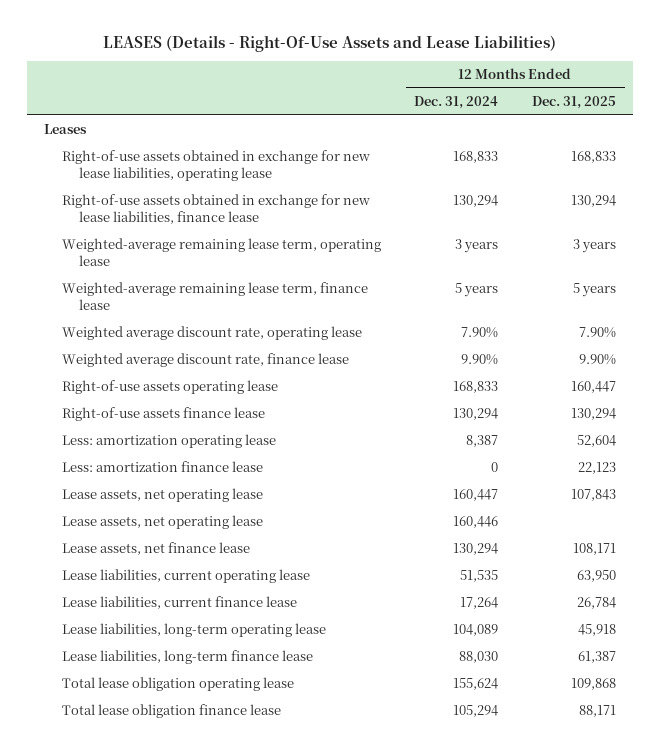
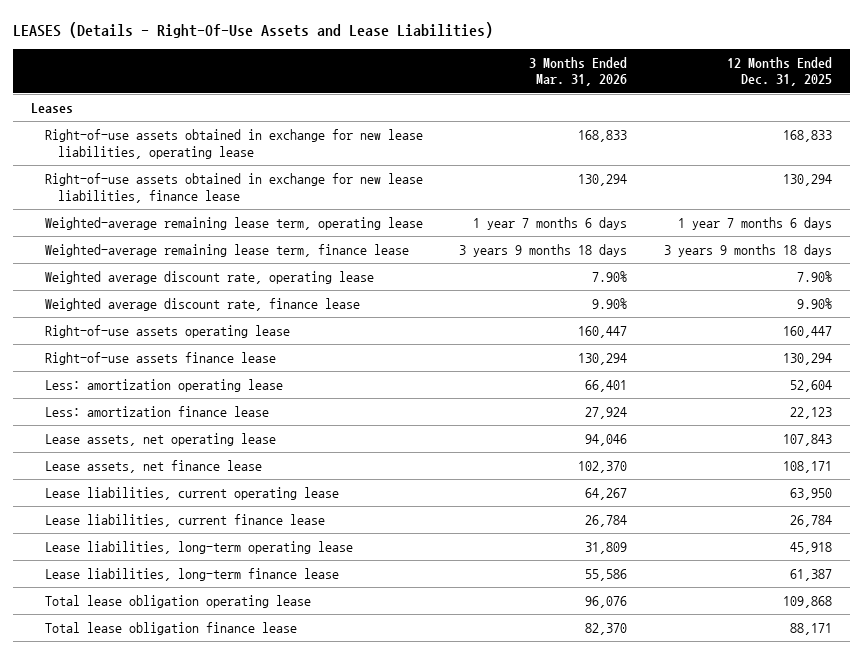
[414,96,499,110] Dec. 31, 2024 -> none
none -> [529,56,628,87] 3 Months Ended Mar. 31, 2026
[573,239,617,254] 3 years -> [677,217,832,231] 1 year 7 months 6 days
[573,283,617,298] 5 years -> [663,244,832,258] 3 years 9 months 18 days
[61,515,263,530] Lease assets, net operating lease -> none

